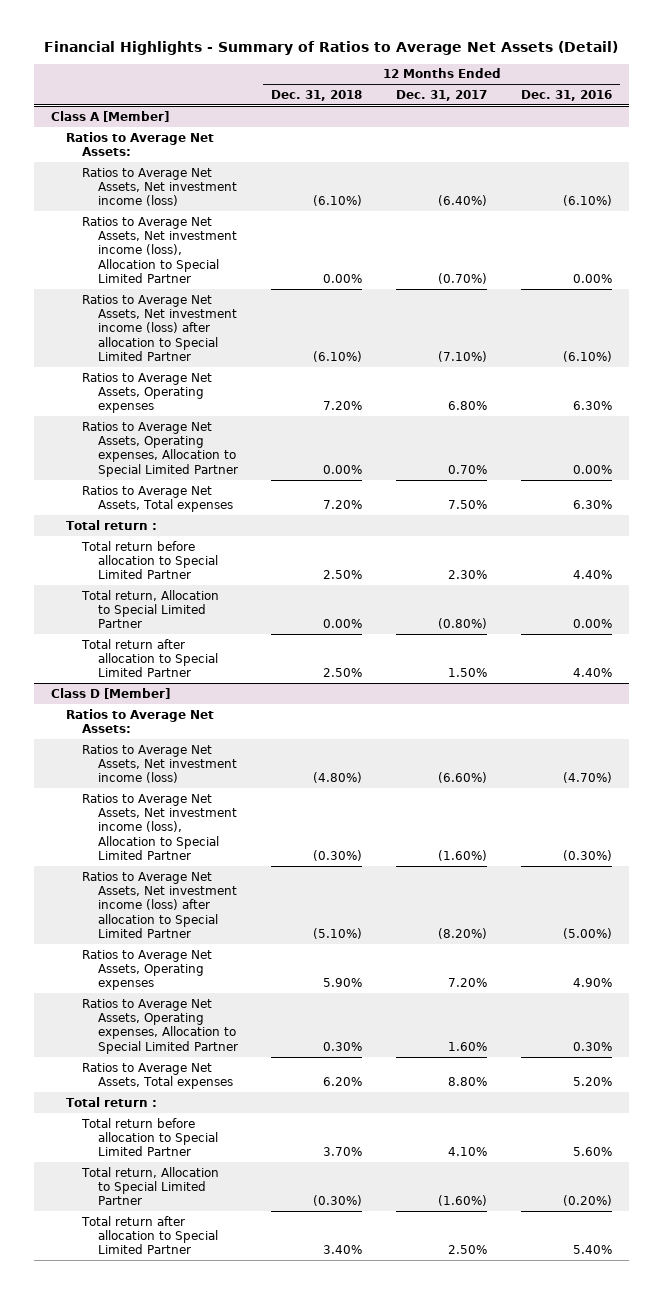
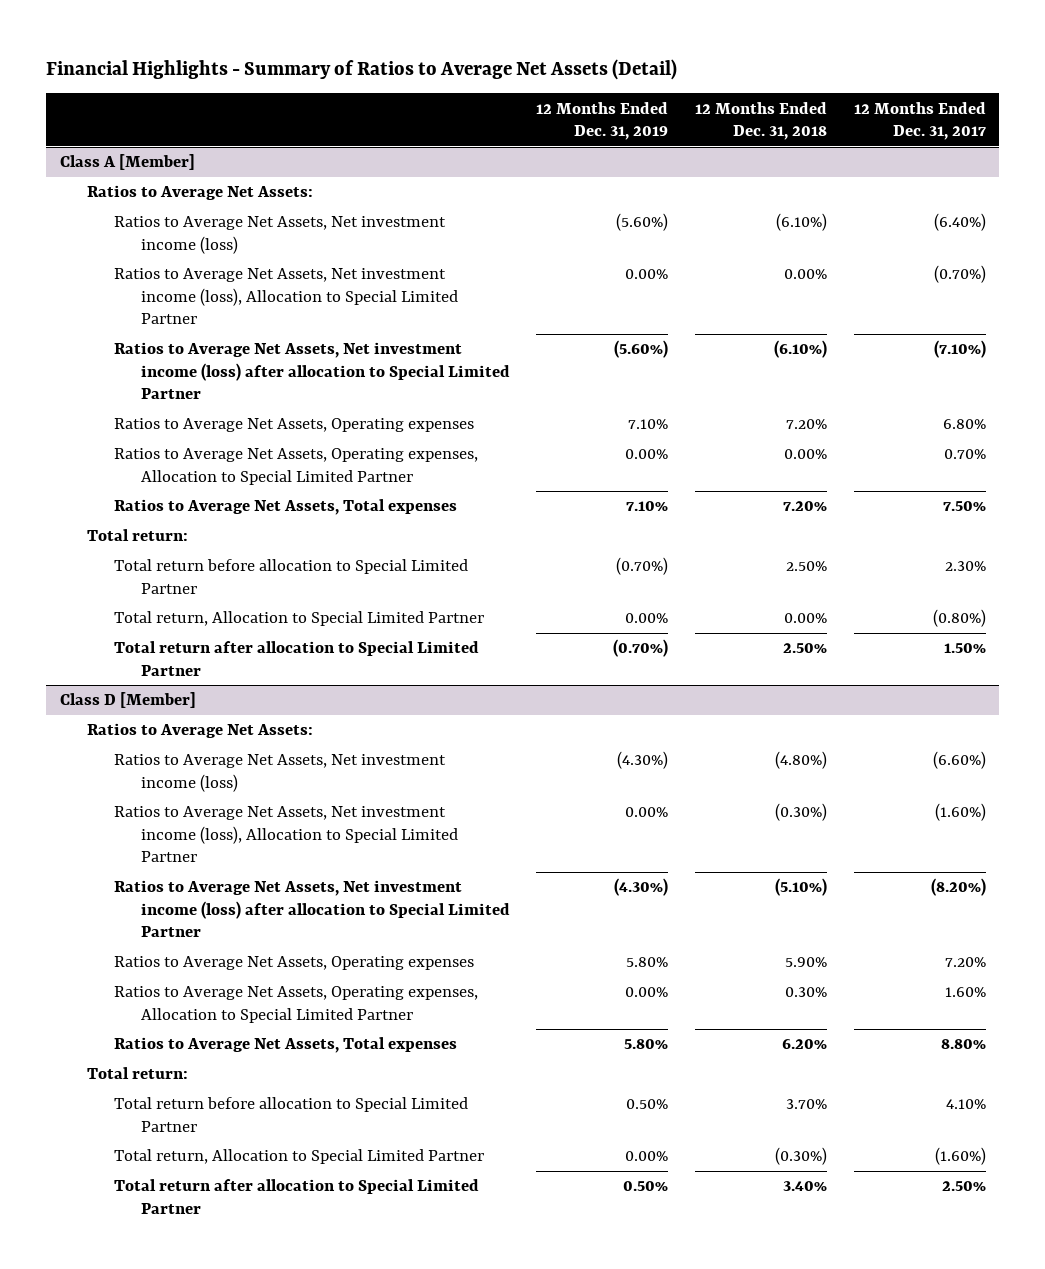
[520,89,612,101] Dec. 31, 2016 -> none
none -> [536,101,669,141] 12 Months Ended Dec. 31, 2019
[66,519,158,530] Total return : -> [86,529,188,542] Total return:
[66,1096,158,1107] Total return : -> [86,1067,188,1080] Total return:

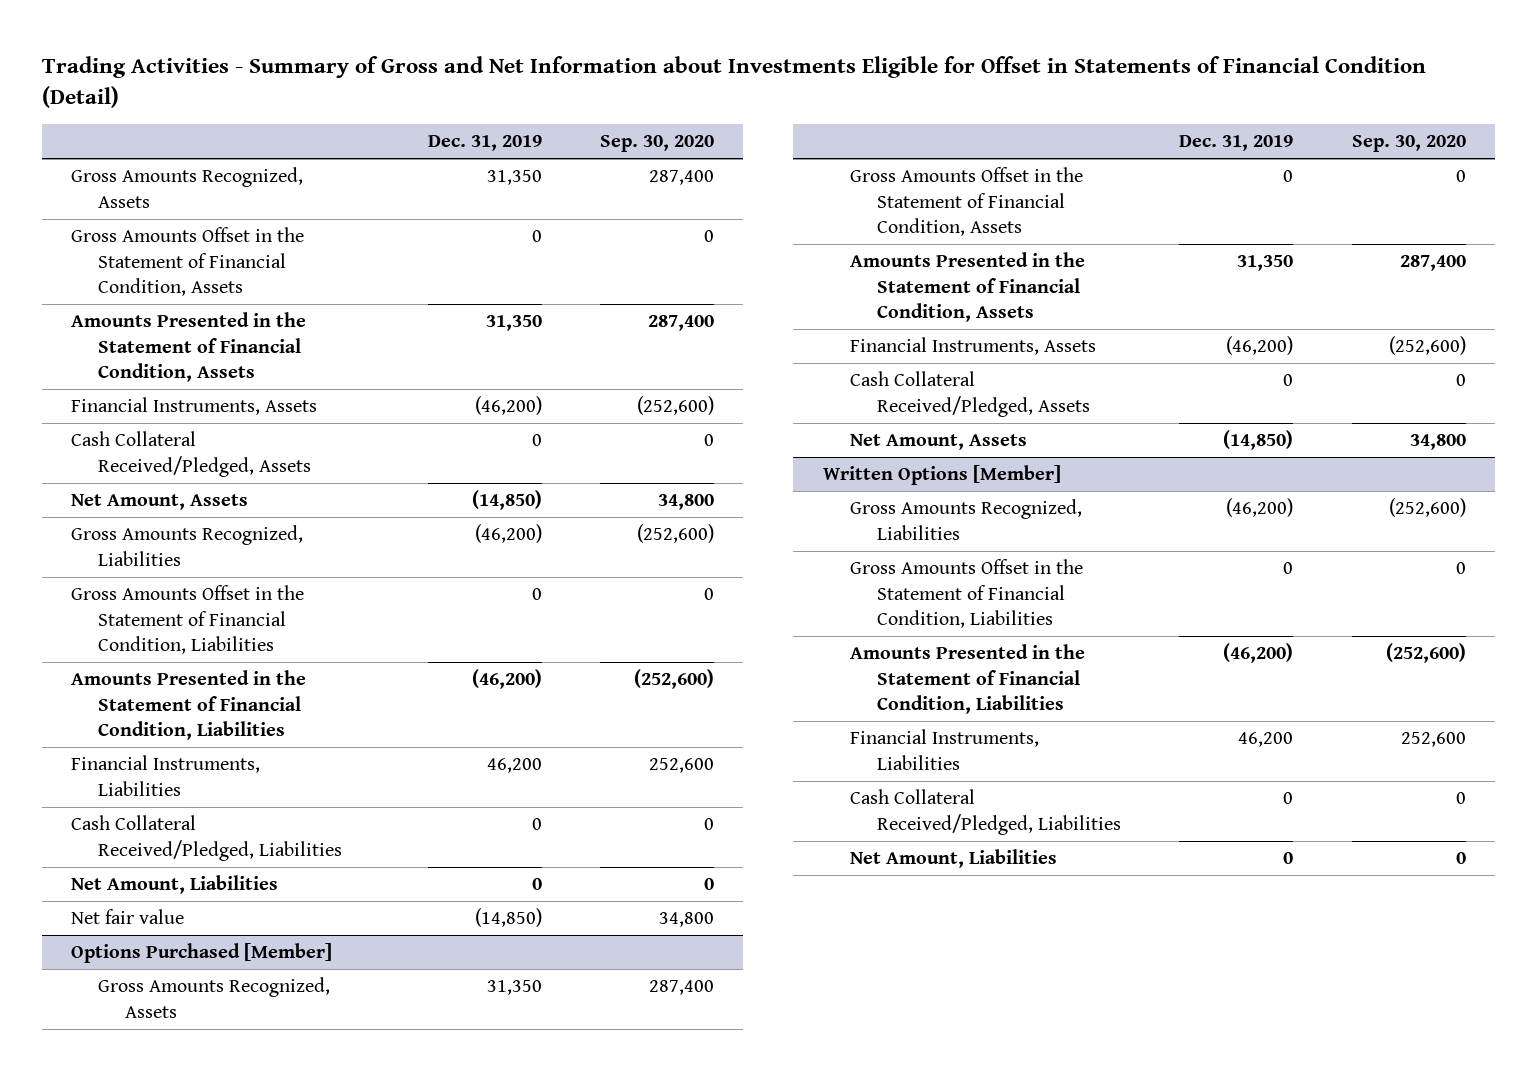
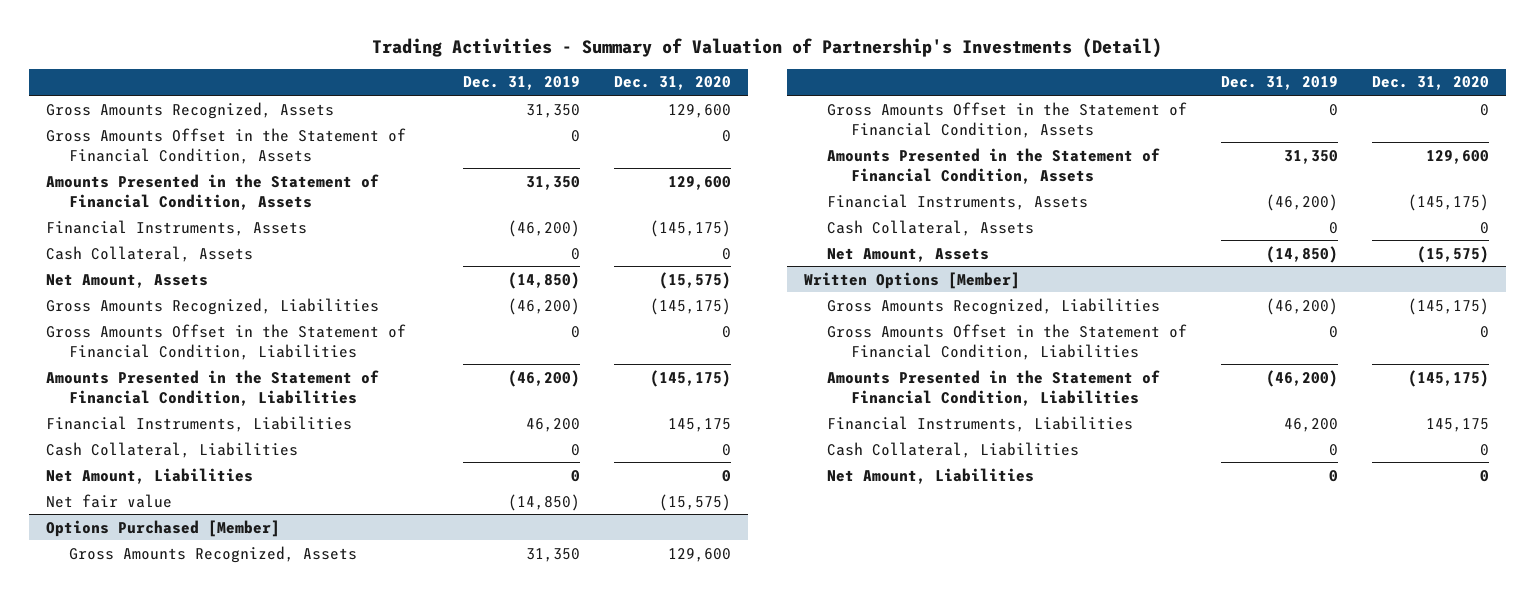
[41,55,1426,108] Trading Activities - Summary of Gross and Net Information about Investments Eligible for Offset in Statements of Financial Condition (Detail) -> [372,38,1163,59] Trading Activities - Summary of Valuation of Partnership's Investments (Detail)
[600,135,715,153] Sep. 30, 2020 -> none
none -> [613,76,731,91] Dec. 31, 2020
[71,431,312,477] Cash Collateral Received/Pledged, Assets -> [45,245,253,262] Cash Collateral, Assets
[71,815,343,861] Cash Collateral Received/Pledged, Liabilities -> [45,441,298,458] Cash Collateral, Liabilities
[849,371,1090,417] Cash Collateral Received/Pledged, Assets -> [827,219,1035,236] Cash Collateral, Assets
[849,789,1121,835] Cash Collateral Received/Pledged, Liabilities -> [827,441,1080,458] Cash Collateral, Liabilities

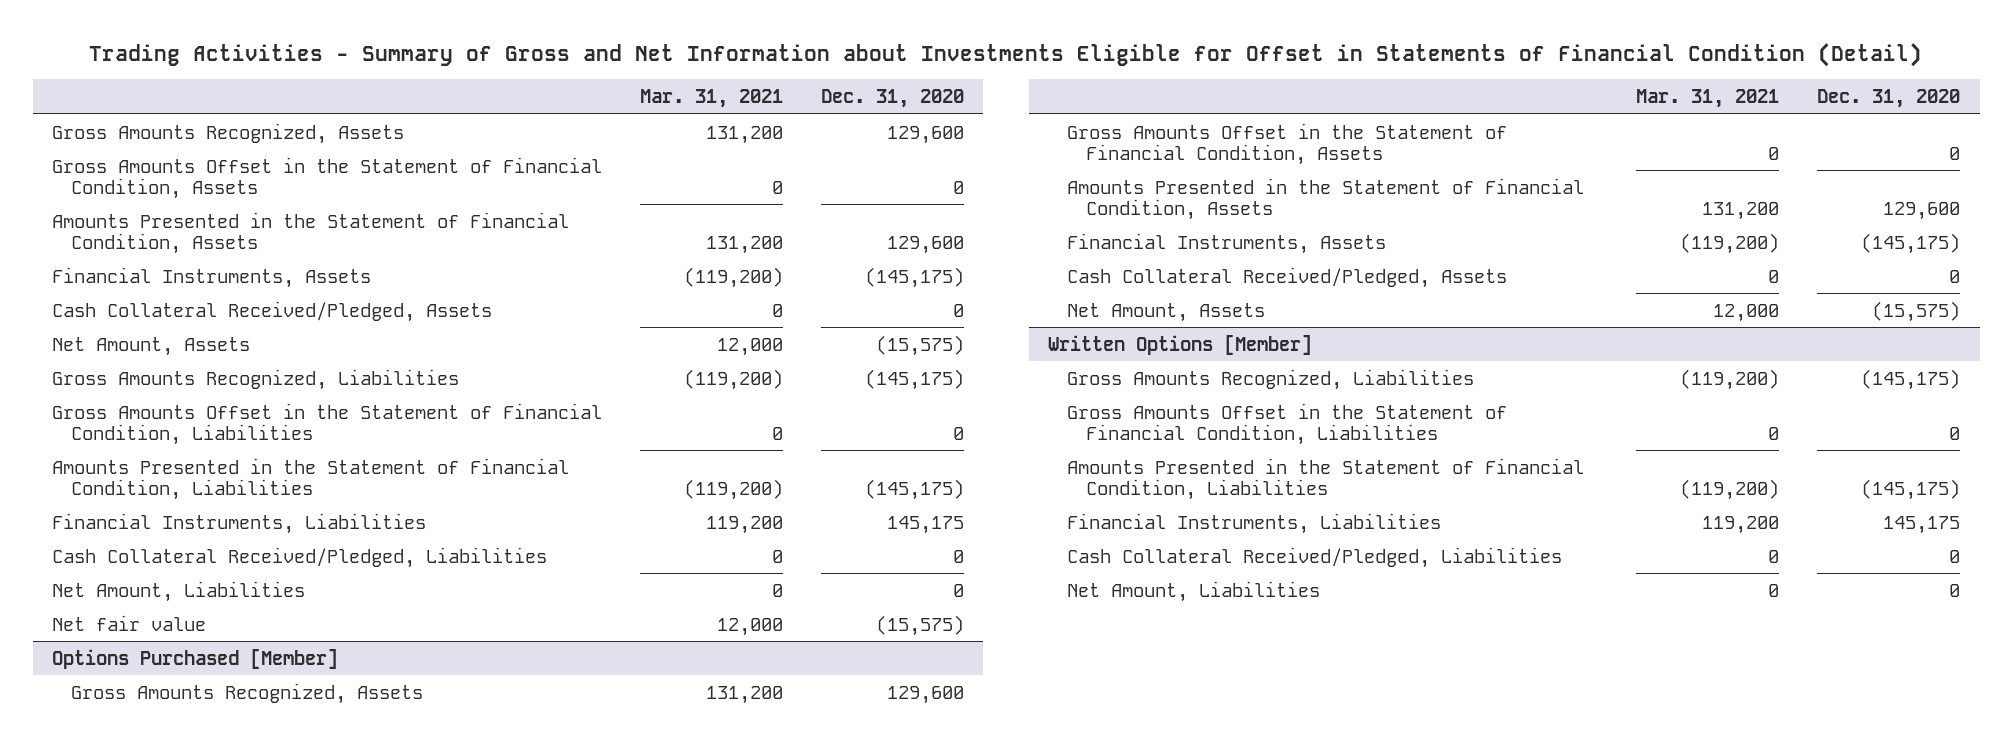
[372,38,1163,59] Trading Activities - Summary of Valuation of Partnership's Investments (Detail) -> [89,43,1923,68] Trading Activities - Summary of Gross and Net Information about Investments Eligible for Offset in Statements of Financial Condition (Detail)
[462,76,580,91] Dec. 31, 2019 -> none
none -> [639,88,783,108] Mar. 31, 2021
[45,245,253,262] Cash Collateral, Assets -> [51,300,492,322] Cash Collateral Received/Pledged, Assets
[45,441,298,458] Cash Collateral, Liabilities -> [51,546,547,568] Cash Collateral Received/Pledged, Liabilities
[827,219,1035,236] Cash Collateral, Assets -> [1067,266,1508,288] Cash Collateral Received/Pledged, Assets
[827,441,1080,458] Cash Collateral, Liabilities -> [1067,546,1563,568] Cash Collateral Received/Pledged, Liabilities

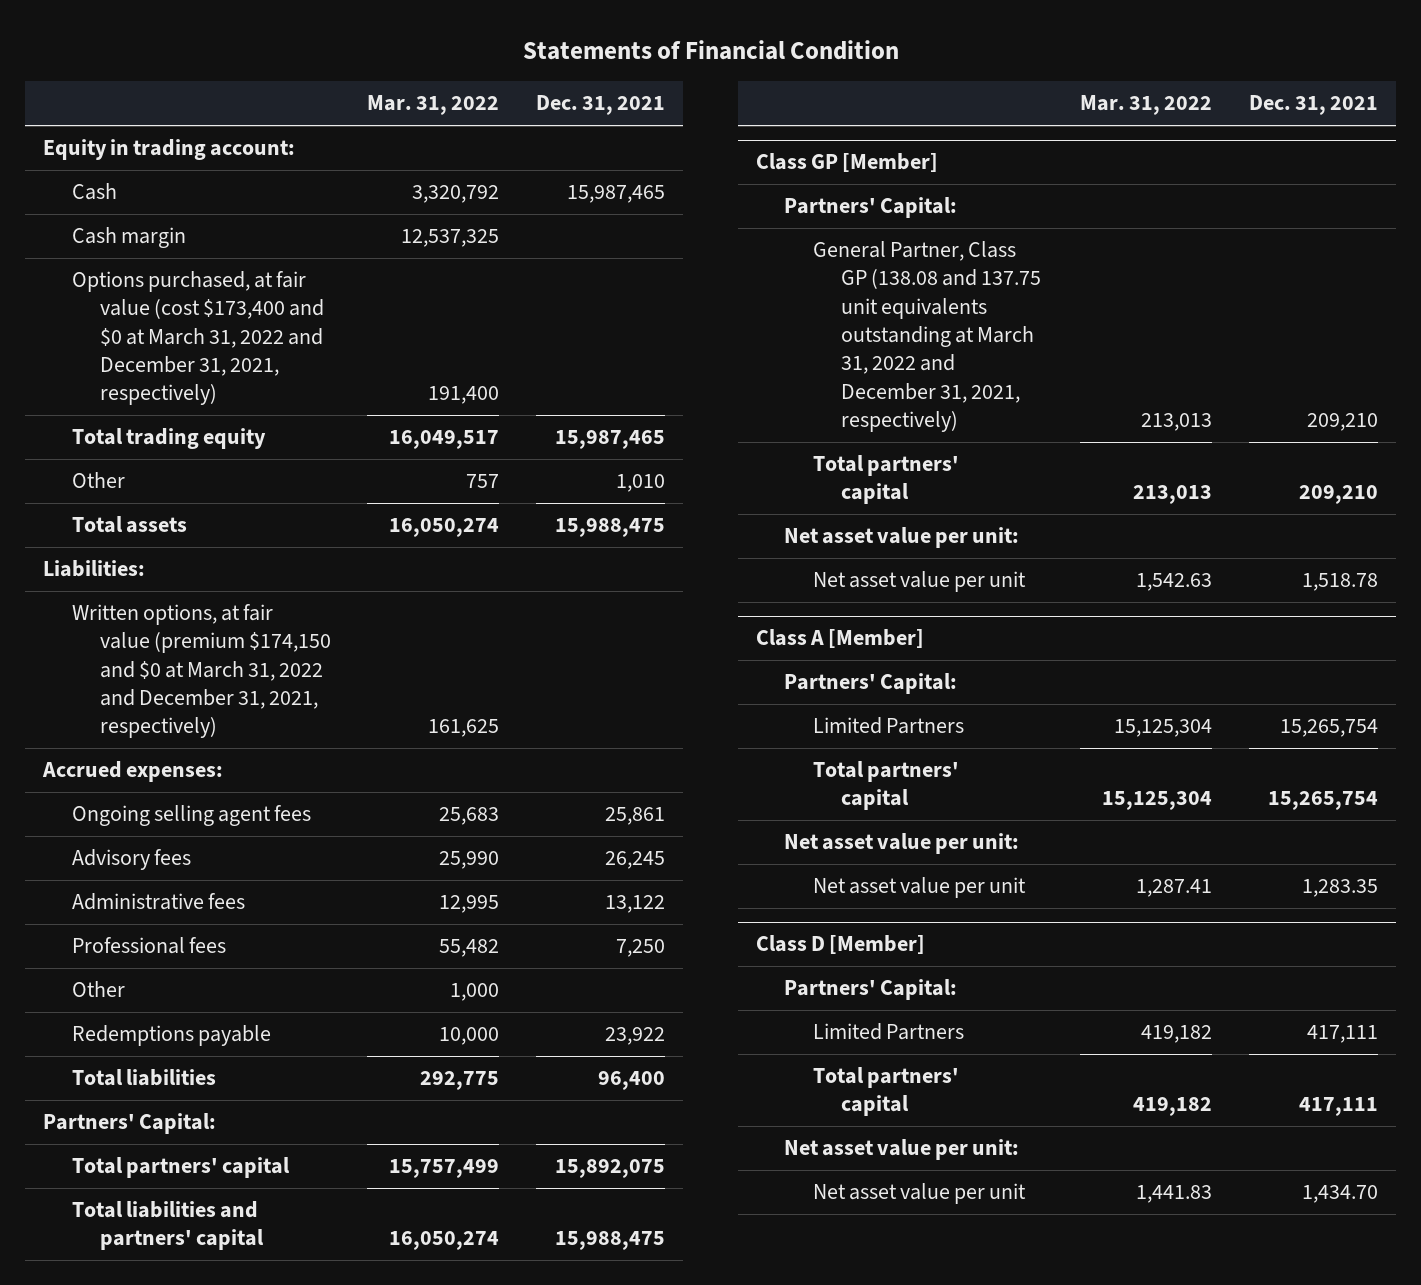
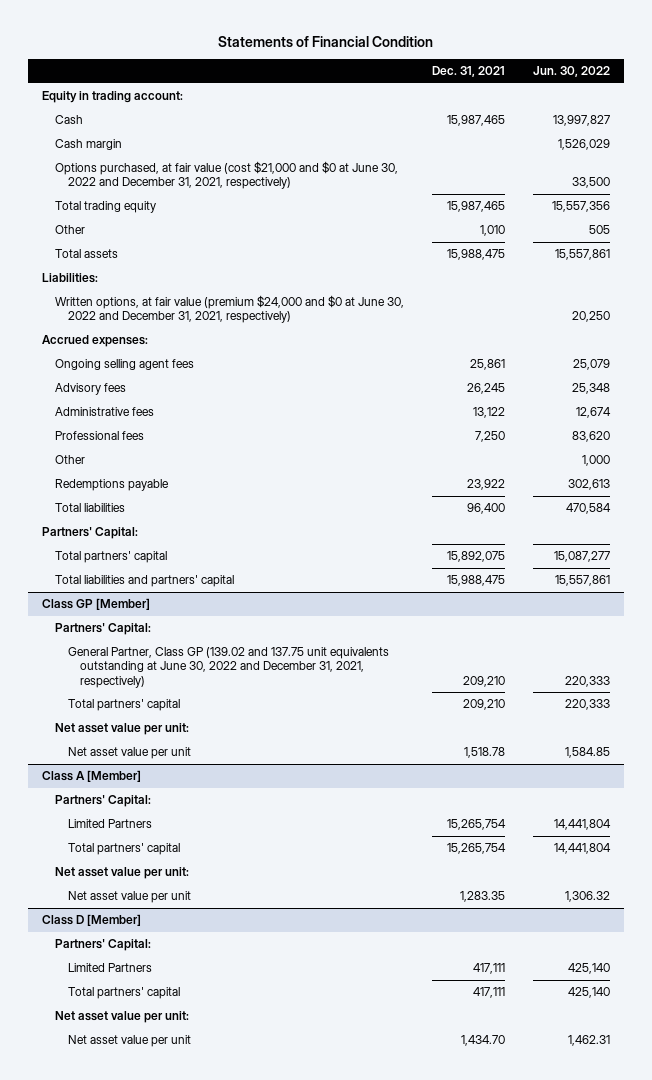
[367,95,500,116] Mar. 31, 2022 -> none
none -> [532,66,610,78] Jun. 30, 2022
[71,271,324,406] Options purchased, at fair value (cost $173,400 and $0 at March 31, 2022 and December 31, 2021, respectively) -> [54,161,398,190] Options purchased, at fair value (cost $21,000 and $0 at June 30, 2022 and December 31, 2021, respectively)
[71,604,331,739] Written options, at fair value (premium $174,150 and $0 at March 31, 2022 and December 31, 2021, respectively) -> [54,295,404,324] Written options, at fair value (premium $24,000 and $0 at June 30, 2022 and December 31, 2021, respectively)
[812,241,1041,432] General Partner, Class GP (138.08 and 137.75 unit equivalents outstanding at March 31, 2022 and December 31, 2021, respectively) -> [67,647,389,688] General Partner, Class GP (139.02 and 137.75 unit equivalents outstanding at June 30, 2022 and December 31, 2021, respectively)

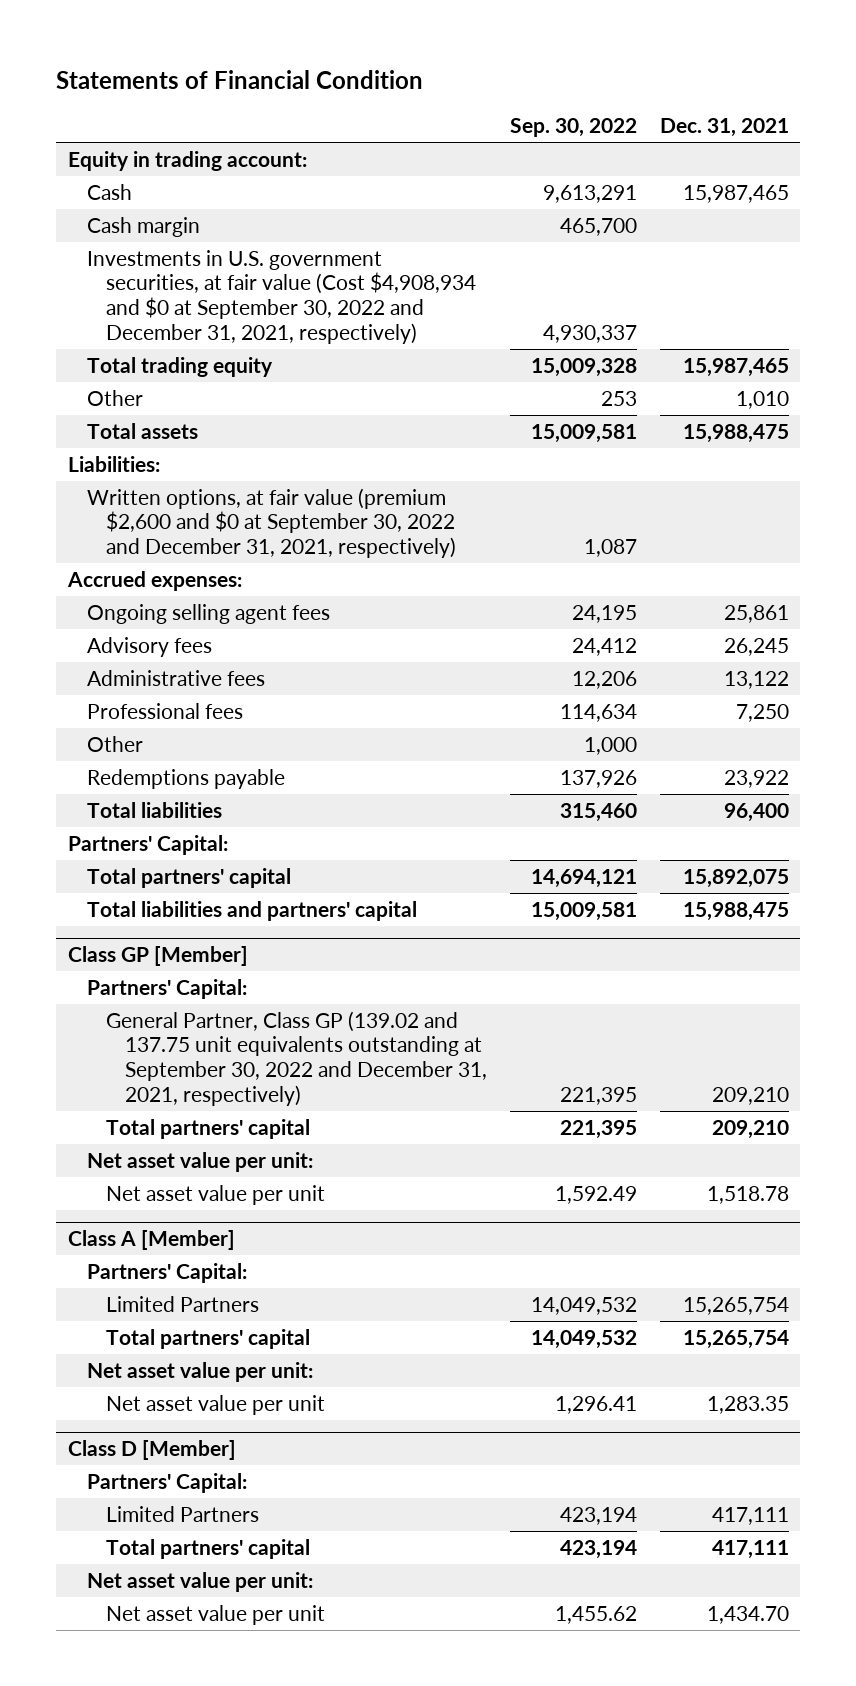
[532,66,610,78] Jun. 30, 2022 -> none
none -> [509,118,637,138] Sep. 30, 2022
[54,161,398,190] Options purchased, at fair value (cost $21,000 and $0 at June 30, 2022 and December 31, 2021, respectively) -> none
none -> [86,249,477,344] Investments in U.S. government securities, at fair value (Cost $4,908,934 and $0 at September 30, 2022 and December 31, 2021, respectively)
[54,295,404,324] Written options, at fair value (premium $24,000 and $0 at June 30, 2022 and December 31, 2021, respectively) -> [86,487,457,559] Written options, at fair value (premium $2,600 and $0 at September 30, 2022 and December 31, 2021, respectively)
[67,647,389,688] General Partner, Class GP (139.02 and 137.75 unit equivalents outstanding at June 30, 2022 and December 31, 2021, respectively) -> [106,1010,488,1106] General Partner, Class GP (139.02 and 137.75 unit equivalents outstanding at September 30, 2022 and December 31, 2021, respectively)

